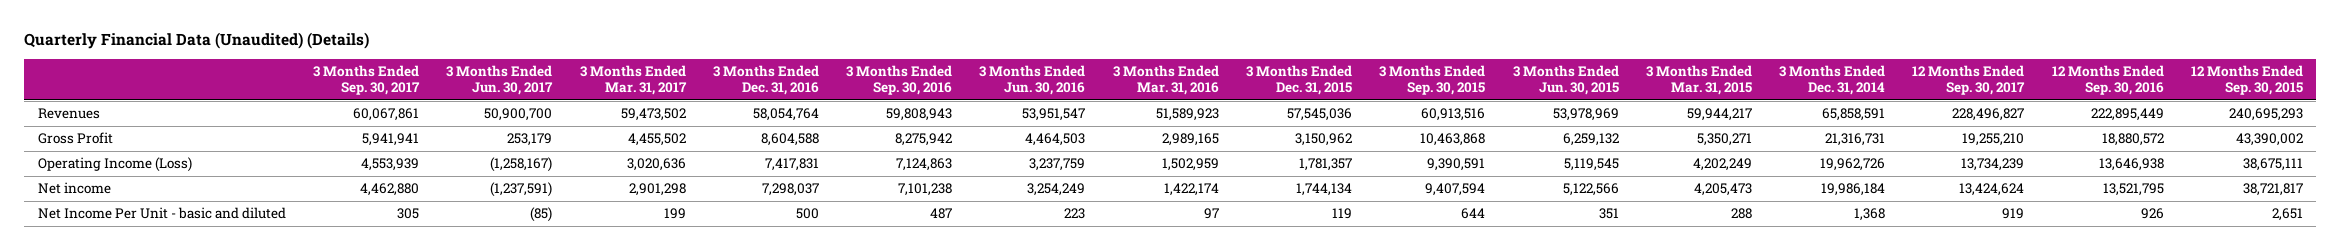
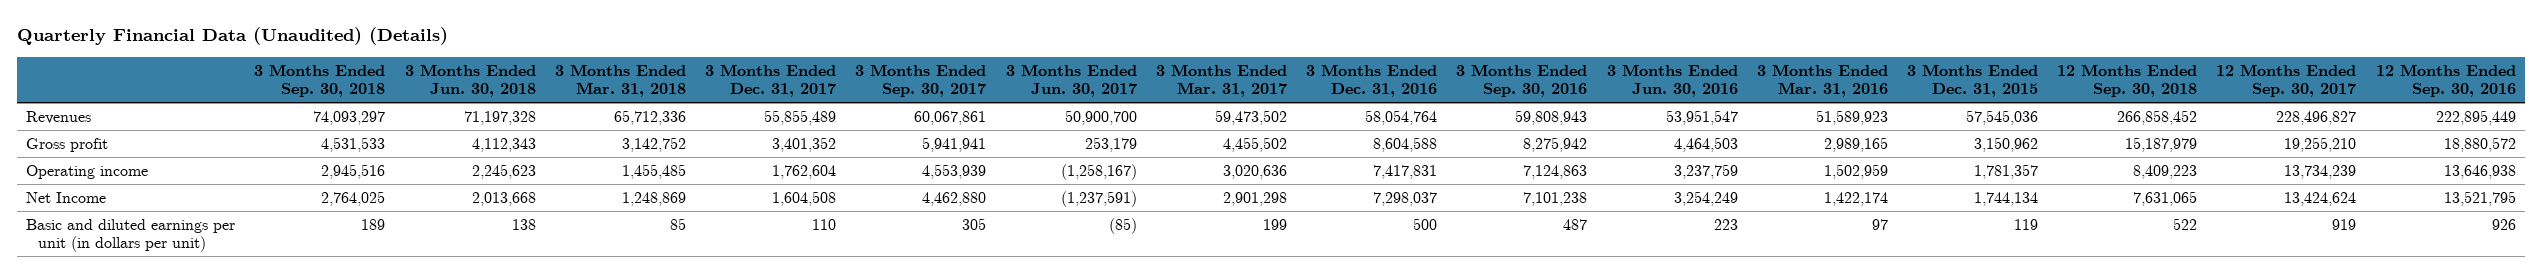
[1379,65,1486,96] 3 Months Ended Sep. 30, 2015 -> none
[1512,65,1619,96] 3 Months Ended Jun. 30, 2015 -> none
[1645,65,1752,96] 3 Months Ended Mar. 31, 2015 -> none
[1779,65,1886,96] 3 Months Ended Dec. 31, 2014 -> none
[2190,65,2303,96] 12 Months Ended Sep. 30, 2015 -> none
none -> [254,63,386,98] 3 Months Ended Sep. 30, 2018
none -> [404,63,536,98] 3 Months Ended Jun. 30, 2018
none -> [554,63,686,98] 3 Months Ended Mar. 31, 2018
none -> [705,63,837,98] 3 Months Ended Dec. 31, 2017
none -> [2057,63,2198,98] 12 Months Ended Sep. 30, 2018
[37,132,113,145] Gross Profit -> [26,137,109,152] Gross profit
[37,157,192,173] Operating Income (Loss) -> [26,164,149,179] Operating income
[37,182,111,195] Net income -> [26,191,107,203] Net Income
[37,207,286,220] Net Income Per Unit - basic and diluted -> [26,218,236,253] Basic and diluted earnings per unit (in dollars per unit)

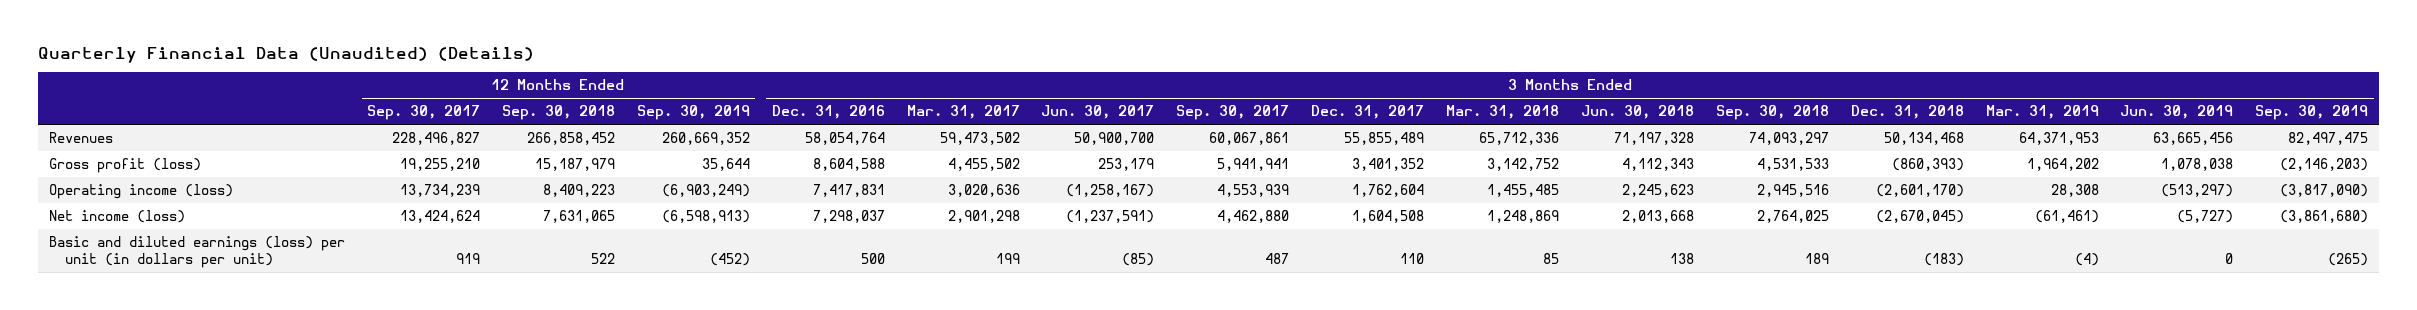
[1456,63,1588,98] 3 Months Ended Sep. 30, 2016 -> none
[1606,63,1738,98] 3 Months Ended Jun. 30, 2016 -> none
[1756,63,1888,98] 3 Months Ended Mar. 31, 2016 -> none
[1906,63,2038,98] 3 Months Ended Dec. 31, 2015 -> none
[2375,63,2516,98] 12 Months Ended Sep. 30, 2016 -> none
none -> [636,105,750,121] Sep. 30, 2019
none -> [1850,105,1964,120] Dec. 31, 2018
none -> [1985,105,2099,120] Mar. 31, 2019
none -> [2120,105,2234,120] Jun. 30, 2019
none -> [2255,105,2369,121] Sep. 30, 2019
[26,137,109,152] Gross profit -> [49,157,202,173] Gross profit (loss)
[26,164,149,179] Operating income -> [49,183,234,199] Operating income (loss)
[26,191,107,203] Net Income -> [49,209,186,223] Net income (loss)
[26,218,236,253] Basic and diluted earnings per unit (in dollars per unit) -> [49,235,346,268] Basic and diluted earnings (loss) per unit (in dollars per unit)
[962,217,987,230] 305 -> [1265,252,1290,264] 487

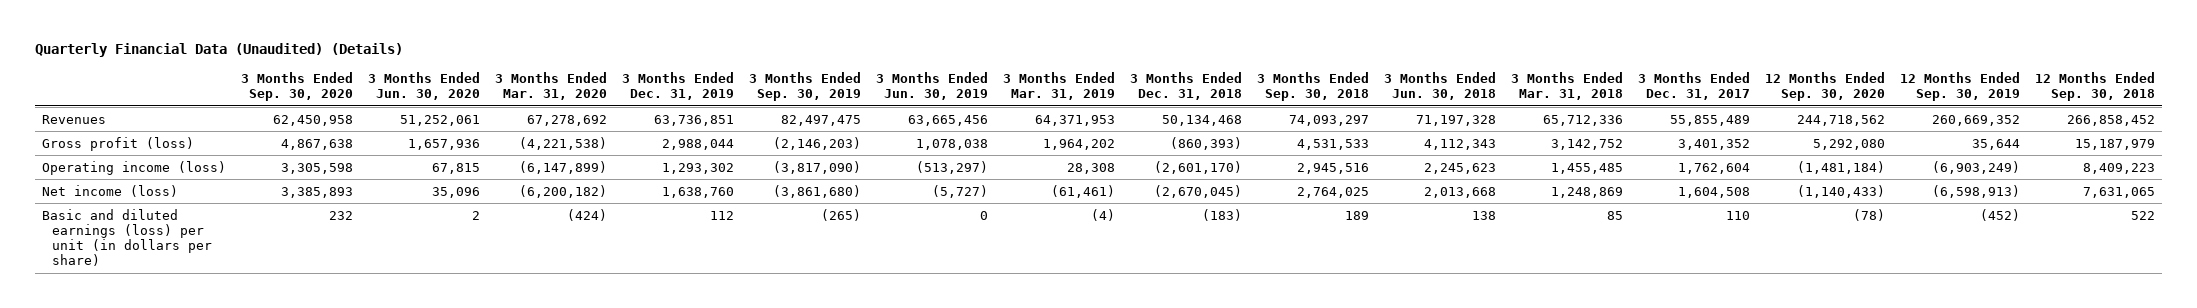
[367,105,481,121] Sep. 30, 2017 -> none
[771,105,885,120] Dec. 31, 2016 -> none
[906,105,1020,120] Mar. 31, 2017 -> none
[1041,105,1155,120] Jun. 30, 2017 -> none
[1176,105,1290,121] Sep. 30, 2017 -> none
none -> [241,71,354,101] 3 Months Ended Sep. 30, 2020
none -> [368,71,481,100] 3 Months Ended Jun. 30, 2020
none -> [494,71,607,100] 3 Months Ended Mar. 31, 2020
none -> [621,71,734,100] 3 Months Ended Dec. 31, 2019
none -> [1764,71,1885,101] 12 Months Ended Sep. 30, 2020
[49,235,346,268] Basic and diluted earnings (loss) per unit (in dollars per unit) -> [42,208,212,267] Basic and diluted earnings (loss) per unit (in dollars per share)

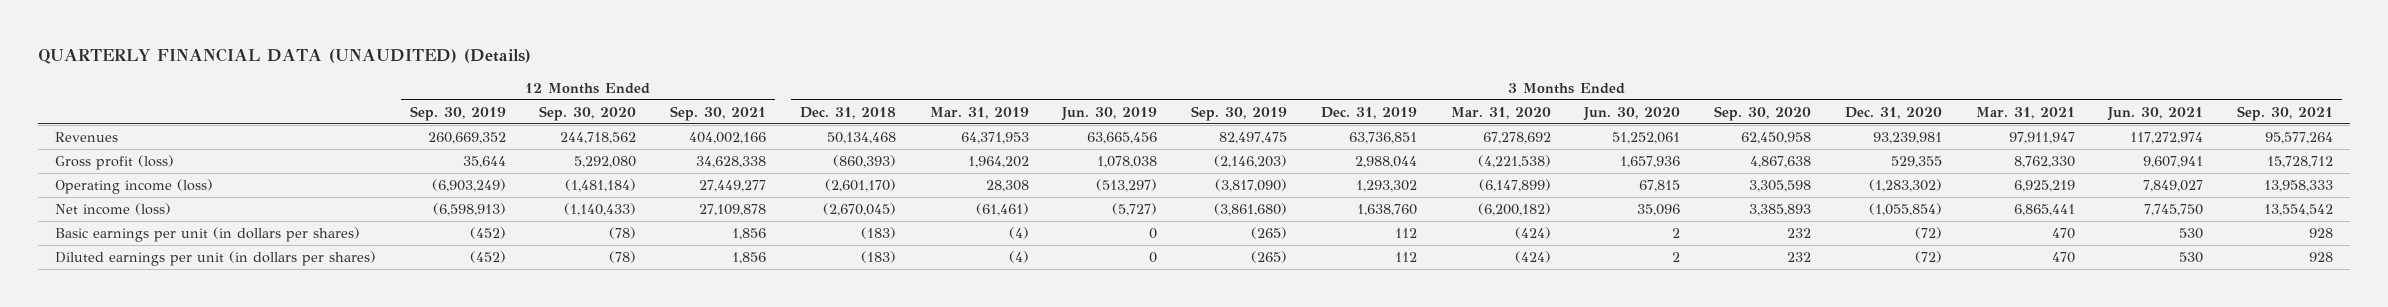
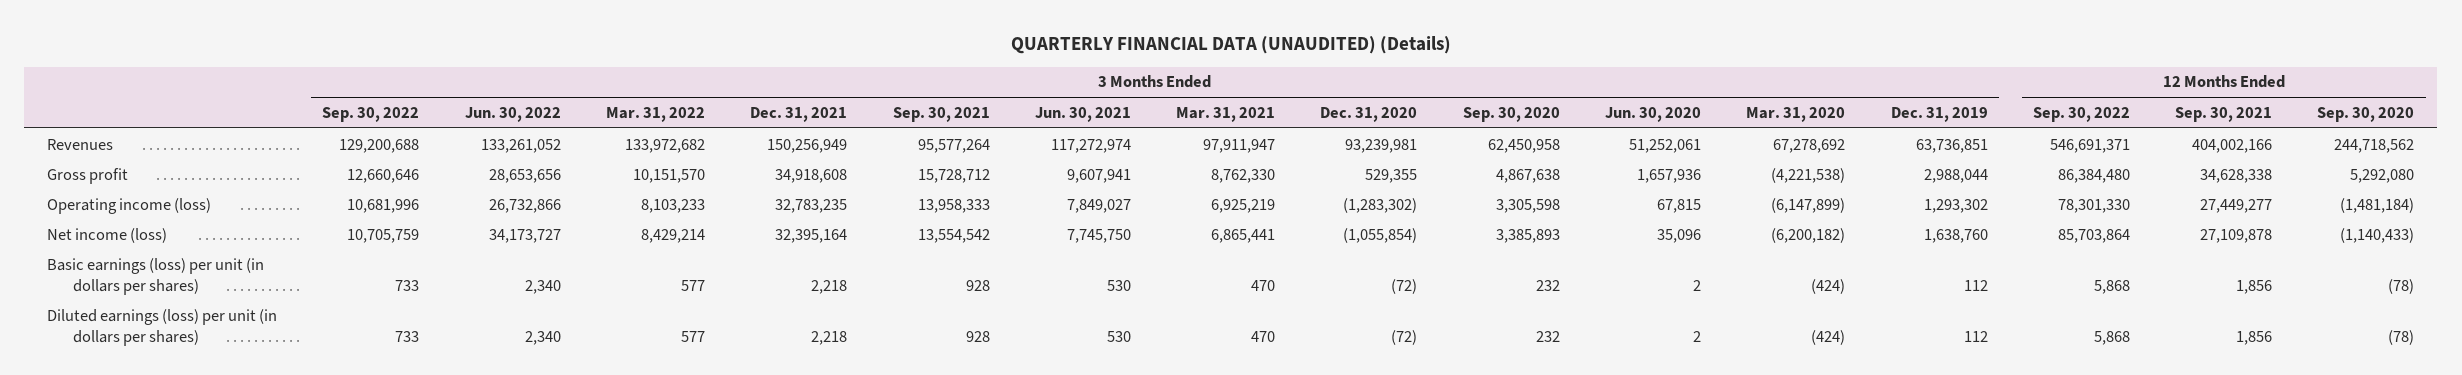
[409,105,506,121] Sep. 30, 2019 -> none
[799,106,896,119] Dec. 31, 2018 -> none
[929,106,1029,119] Mar. 31, 2019 -> none
[1061,106,1158,121] Jun. 30, 2019 -> none
[1191,105,1288,121] Sep. 30, 2019 -> none
none -> [322,106,420,122] Sep. 30, 2022
none -> [464,106,561,122] Jun. 30, 2022
none -> [605,106,705,122] Mar. 31, 2022
none -> [750,106,848,122] Dec. 31, 2021
none -> [2032,106,2130,122] Sep. 30, 2022
[54,155,174,171] Gross profit (loss) -> [47,167,129,184] Gross profit
[54,227,360,243] Basic earnings per unit (in dollars per shares) -> [47,257,265,295] Basic earnings (loss) per unit (in dollars per shares)
[54,251,376,267] Diluted earnings per unit (in dollars per shares) -> [47,308,278,346] Diluted earnings (loss) per unit (in dollars per shares)

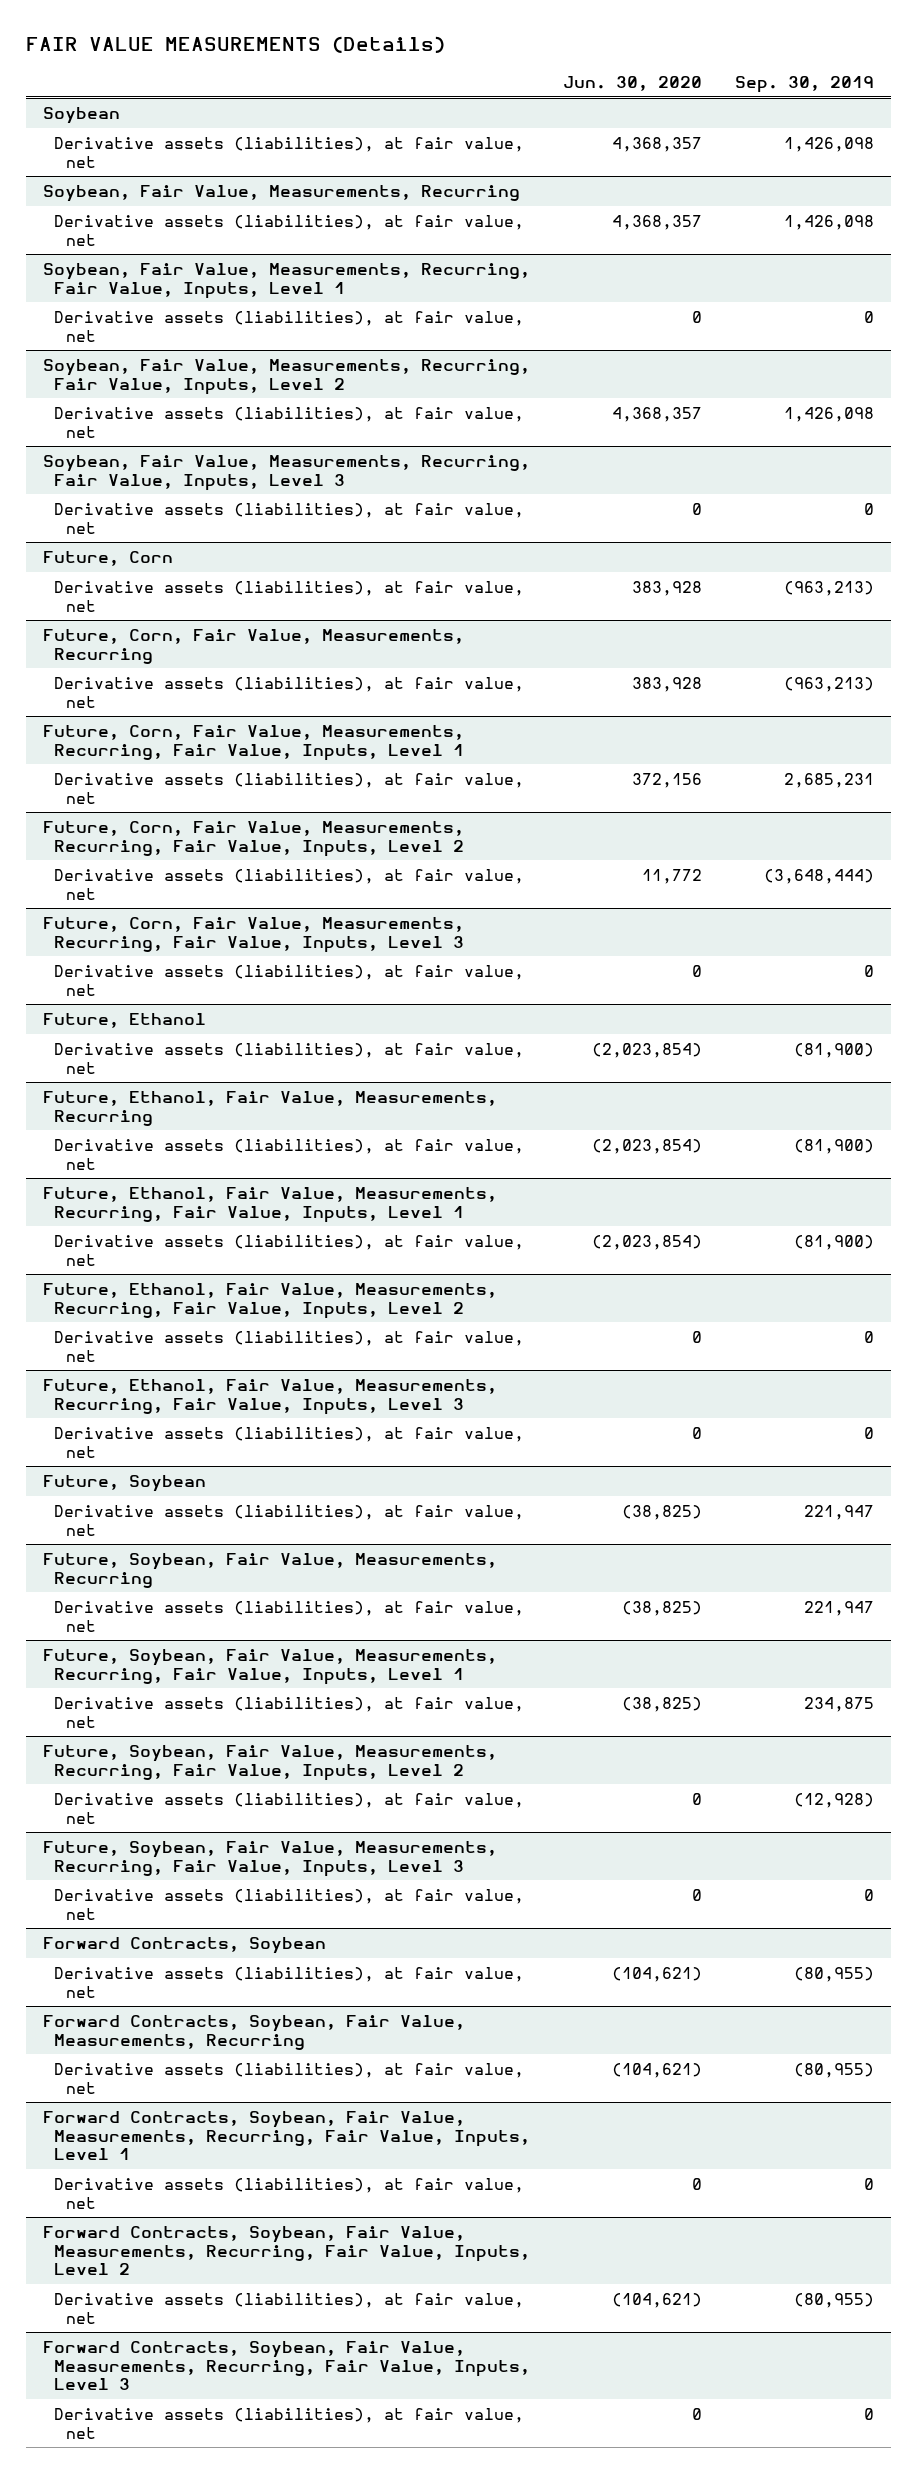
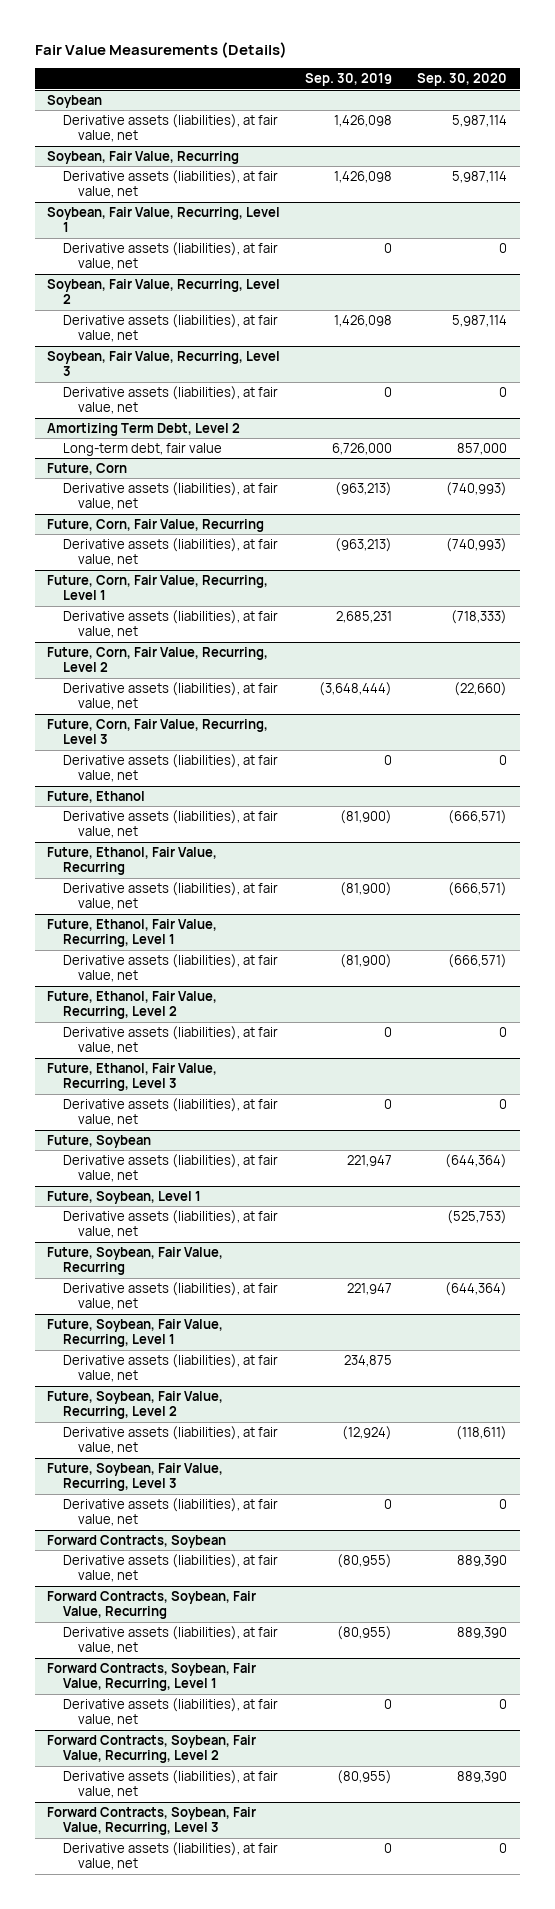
[26,36,446,54] FAIR VALUE MEASUREMENTS (Details) -> [35,42,288,59] Fair Value Measurements (Details)
[563,76,703,92] Jun. 30, 2020 -> none
none -> [417,73,508,87] Sep. 30, 2020
[42,184,520,202] Soybean, Fair Value, Measurements, Recurring -> [47,150,240,164] Soybean, Fair Value, Recurring
[42,262,530,299] Soybean, Fair Value, Measurements, Recurring, Fair Value, Inputs, Level 1 -> [47,206,281,233] Soybean, Fair Value, Recurring, Level 1
[42,358,530,395] Soybean, Fair Value, Measurements, Recurring, Fair Value, Inputs, Level 2 -> [47,278,281,305] Soybean, Fair Value, Recurring, Level 2
[42,454,530,491] Soybean, Fair Value, Measurements, Recurring, Fair Value, Inputs, Level 3 -> [47,350,281,377] Soybean, Fair Value, Recurring, Level 3
none -> [47,422,241,436] Amortizing Term Debt, Level 2
none -> [62,442,222,456] Long-term debt, fair value
[42,628,464,664] Future, Corn, Fair Value, Measurements, Recurring -> [47,518,265,532] Future, Corn, Fair Value, Recurring
[42,724,465,761] Future, Corn, Fair Value, Measurements, Recurring, Fair Value, Inputs, Level 1 -> [47,574,269,601] Future, Corn, Fair Value, Recurring, Level 1
[42,820,465,857] Future, Corn, Fair Value, Measurements, Recurring, Fair Value, Inputs, Level 2 -> [47,646,269,673] Future, Corn, Fair Value, Recurring, Level 2
[42,916,465,953] Future, Corn, Fair Value, Measurements, Recurring, Fair Value, Inputs, Level 3 -> [47,718,269,745] Future, Corn, Fair Value, Recurring, Level 3
[42,1090,497,1126] Future, Ethanol, Fair Value, Measurements, Recurring -> [47,846,218,876] Future, Ethanol, Fair Value, Recurring
[42,1186,497,1223] Future, Ethanol, Fair Value, Measurements, Recurring, Fair Value, Inputs, Level 1 -> [47,918,218,948] Future, Ethanol, Fair Value, Recurring, Level 1
[42,1282,497,1319] Future, Ethanol, Fair Value, Measurements, Recurring, Fair Value, Inputs, Level 2 -> [47,990,218,1020] Future, Ethanol, Fair Value, Recurring, Level 2
[42,1378,497,1415] Future, Ethanol, Fair Value, Measurements, Recurring, Fair Value, Inputs, Level 3 -> [47,1062,218,1092] Future, Ethanol, Fair Value, Recurring, Level 3
none -> [47,1190,202,1204] Future, Soybean, Level 1
none -> [62,1209,278,1239] Derivative assets (liabilities), at fair value, net
[42,1552,497,1588] Future, Soybean, Fair Value, Measurements, Recurring -> [47,1246,224,1276] Future, Soybean, Fair Value, Recurring
[42,1648,497,1685] Future, Soybean, Fair Value, Measurements, Recurring, Fair Value, Inputs, Level 1 -> [47,1318,224,1348] Future, Soybean, Fair Value, Recurring, Level 1
[42,1744,497,1781] Future, Soybean, Fair Value, Measurements, Recurring, Fair Value, Inputs, Level 2 -> [47,1390,224,1420] Future, Soybean, Fair Value, Recurring, Level 2
[794,1792,875,1808] (12,928) -> [342,1425,393,1440] (12,924)
[42,1840,497,1877] Future, Soybean, Fair Value, Measurements, Recurring, Fair Value, Inputs, Level 3 -> [47,1462,224,1492] Future, Soybean, Fair Value, Recurring, Level 3
[42,2014,465,2050] Forward Contracts, Soybean, Fair Value, Measurements, Recurring -> [47,1590,257,1620] Forward Contracts, Soybean, Fair Value, Recurring
[42,2110,531,2161] Forward Contracts, Soybean, Fair Value, Measurements, Recurring, Fair Value, Inputs, Level 1 -> [47,1662,257,1692] Forward Contracts, Soybean, Fair Value, Recurring, Level 1
[42,2225,531,2276] Forward Contracts, Soybean, Fair Value, Measurements, Recurring, Fair Value, Inputs, Level 2 -> [47,1734,257,1764] Forward Contracts, Soybean, Fair Value, Recurring, Level 2
[42,2340,531,2391] Forward Contracts, Soybean, Fair Value, Measurements, Recurring, Fair Value, Inputs, Level 3 -> [47,1806,257,1836] Forward Contracts, Soybean, Fair Value, Recurring, Level 3

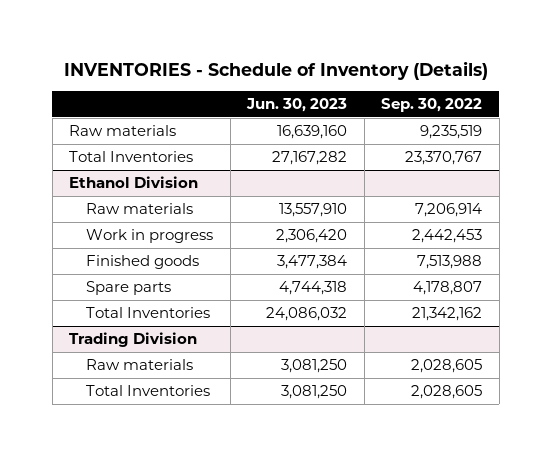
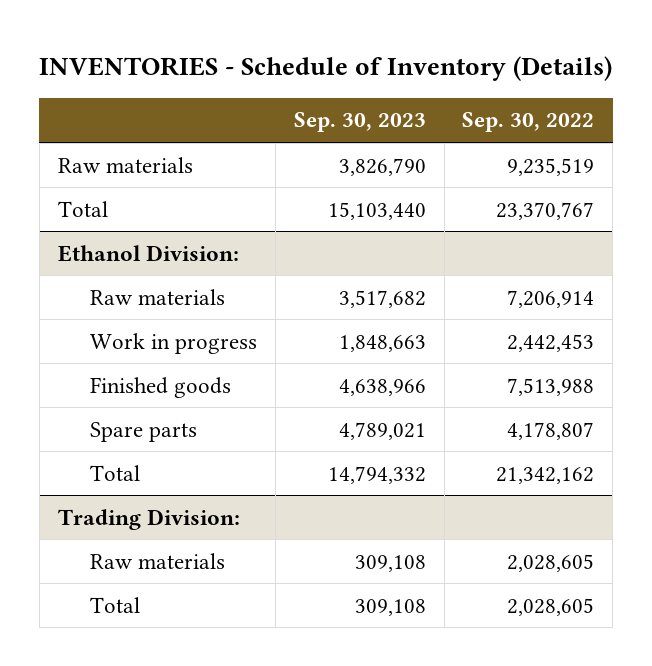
[246,98,348,113] Jun. 30, 2023 -> none
none -> [293,112,426,133] Sep. 30, 2023
[69,151,194,163] Total Inventories -> [57,200,108,217] Total
[69,176,199,189] Ethanol Division -> [57,244,239,262] Ethanol Division:
[86,307,211,319] Total Inventories -> [90,464,141,481] Total
[69,332,198,348] Trading Division -> [57,508,240,530] Trading Division:
[86,385,211,397] Total Inventories -> [90,596,141,613] Total

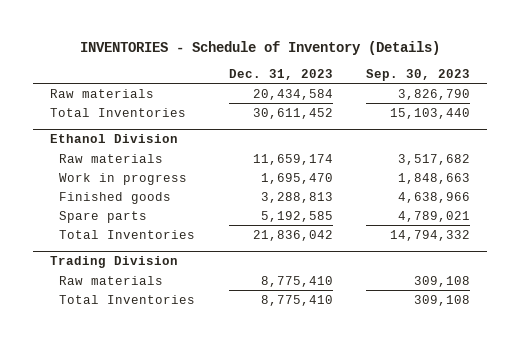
[462,112,595,133] Sep. 30, 2022 -> none
none -> [228,69,333,81] Dec. 31, 2023
[57,200,108,217] Total -> [49,107,186,117] Total Inventories
[57,244,239,262] Ethanol Division: -> [49,134,178,144] Ethanol Division
[90,464,141,481] Total -> [59,229,196,239] Total Inventories
[57,508,240,530] Trading Division: -> [49,256,178,269] Trading Division
[90,596,141,613] Total -> [59,294,196,304] Total Inventories

